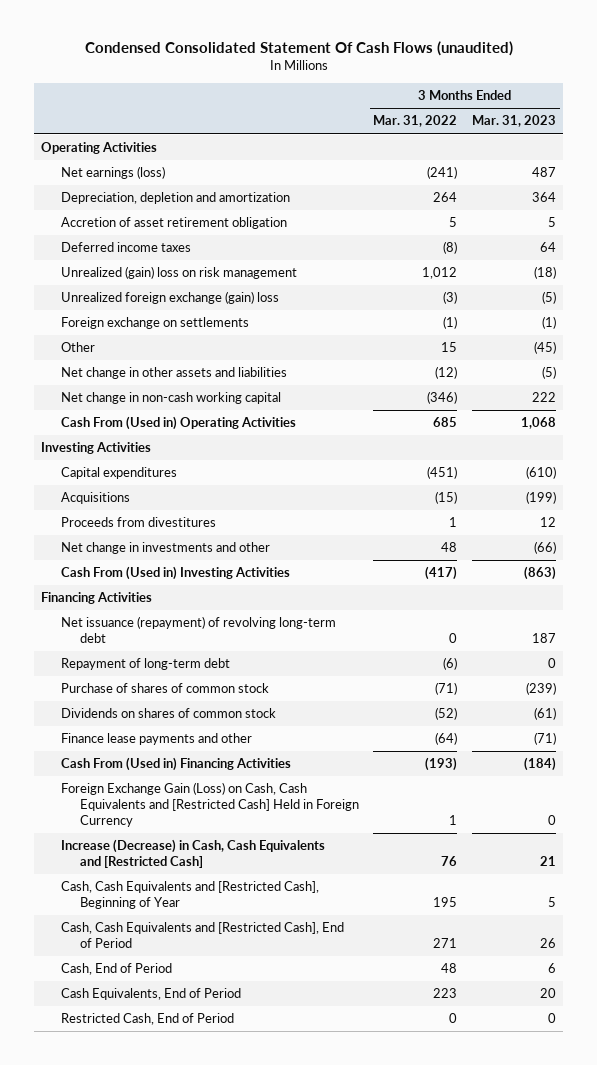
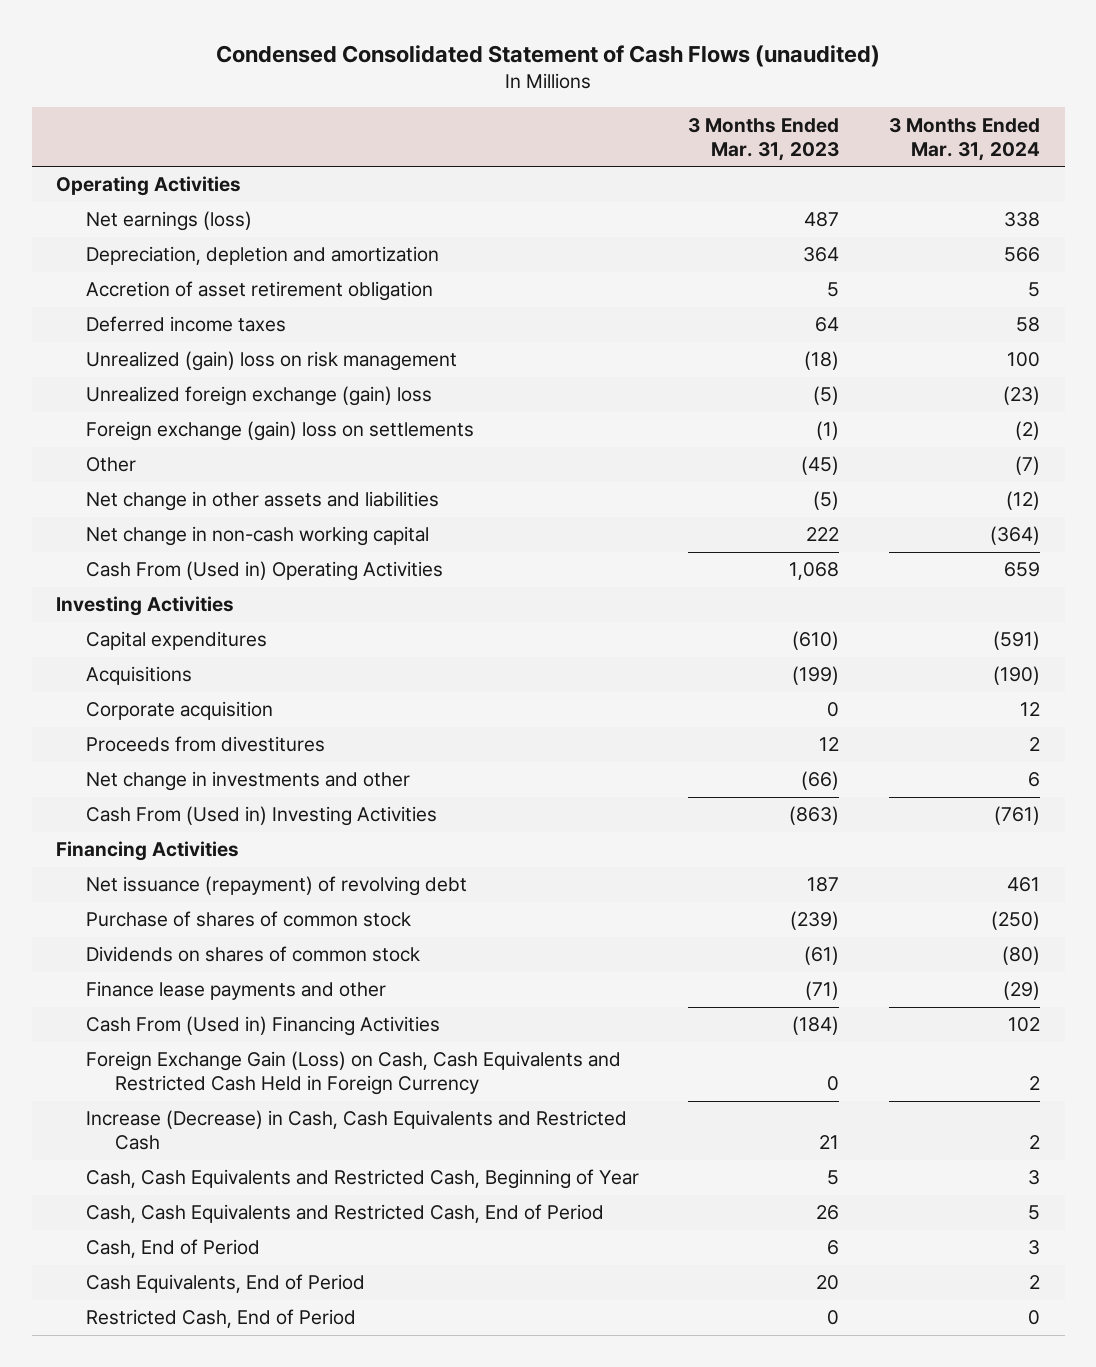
[84,41,513,57] Condensed Consolidated Statement Of Cash Flows (unaudited) -> [216,44,881,67] Condensed Consolidated Statement of Cash Flows (unaudited)
[373,115,458,128] Mar. 31, 2022 -> none
none -> [888,117,1040,161] 3 Months Ended Mar. 31, 2024
[60,317,249,330] Foreign exchange on settlements -> [85,421,474,442] Foreign exchange (gain) loss on settlements
none -> [85,701,273,721] Corporate acquisition
[60,658,230,671] Repayment of long-term debt -> none
[60,616,336,643] Net issuance (repayment) of revolving long-term debt -> [85,876,467,897] Net issuance (repayment) of revolving debt
[60,782,359,827] Foreign Exchange Gain (Loss) on Cash, Cash Equivalents and [Restricted Cash] Held in Foreign Currency -> [85,1051,621,1096] Foreign Exchange Gain (Loss) on Cash, Cash Equivalents and Restricted Cash Held in Foreign Currency
[60,839,325,868] Increase (Decrease) in Cash, Cash Equivalents and [Restricted Cash] -> [85,1110,627,1151] Increase (Decrease) in Cash, Cash Equivalents and Restricted Cash
[60,881,319,909] Cash, Cash Equivalents and [Restricted Cash], Beginning of Year -> [85,1169,639,1190] Cash, Cash Equivalents and Restricted Cash, Beginning of Year
[60,922,344,948] Cash, Cash Equivalents and [Restricted Cash], End of Period -> [85,1204,604,1224] Cash, Cash Equivalents and Restricted Cash, End of Period

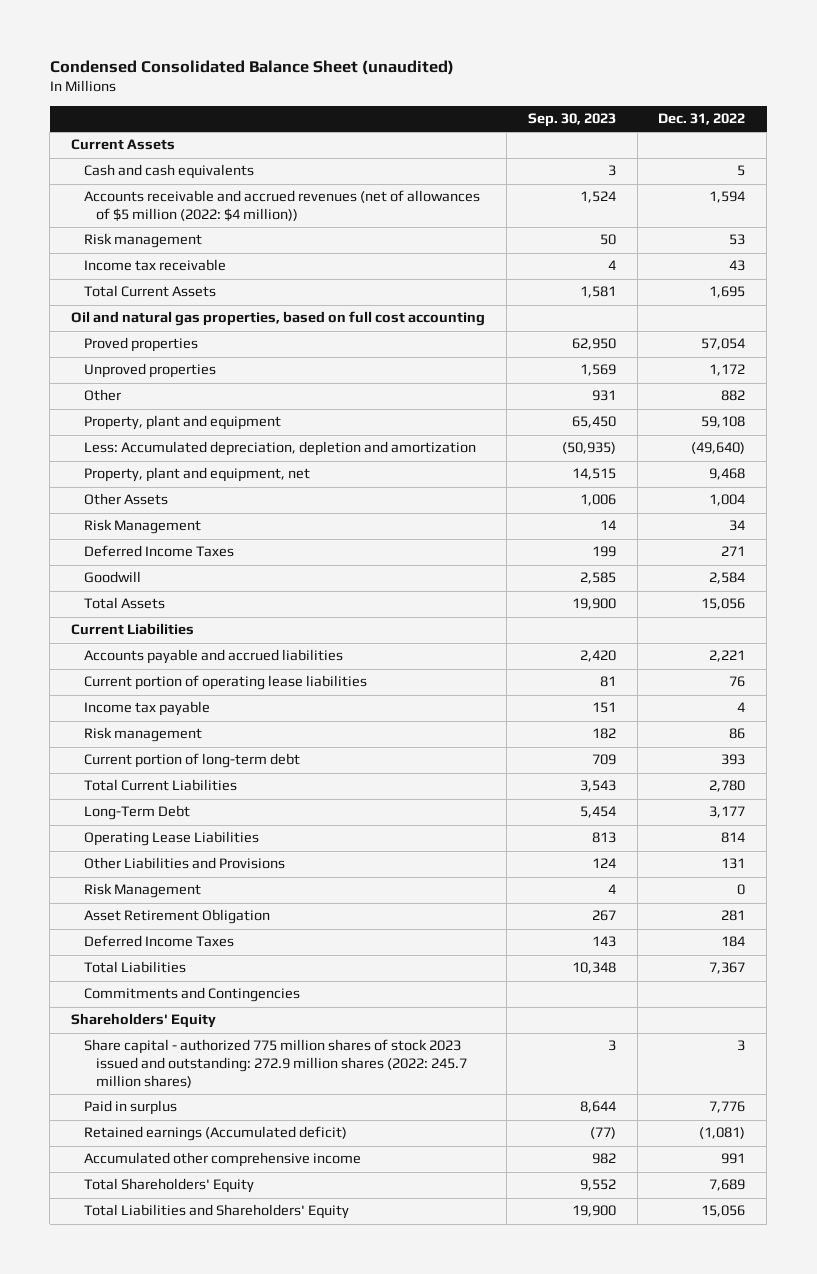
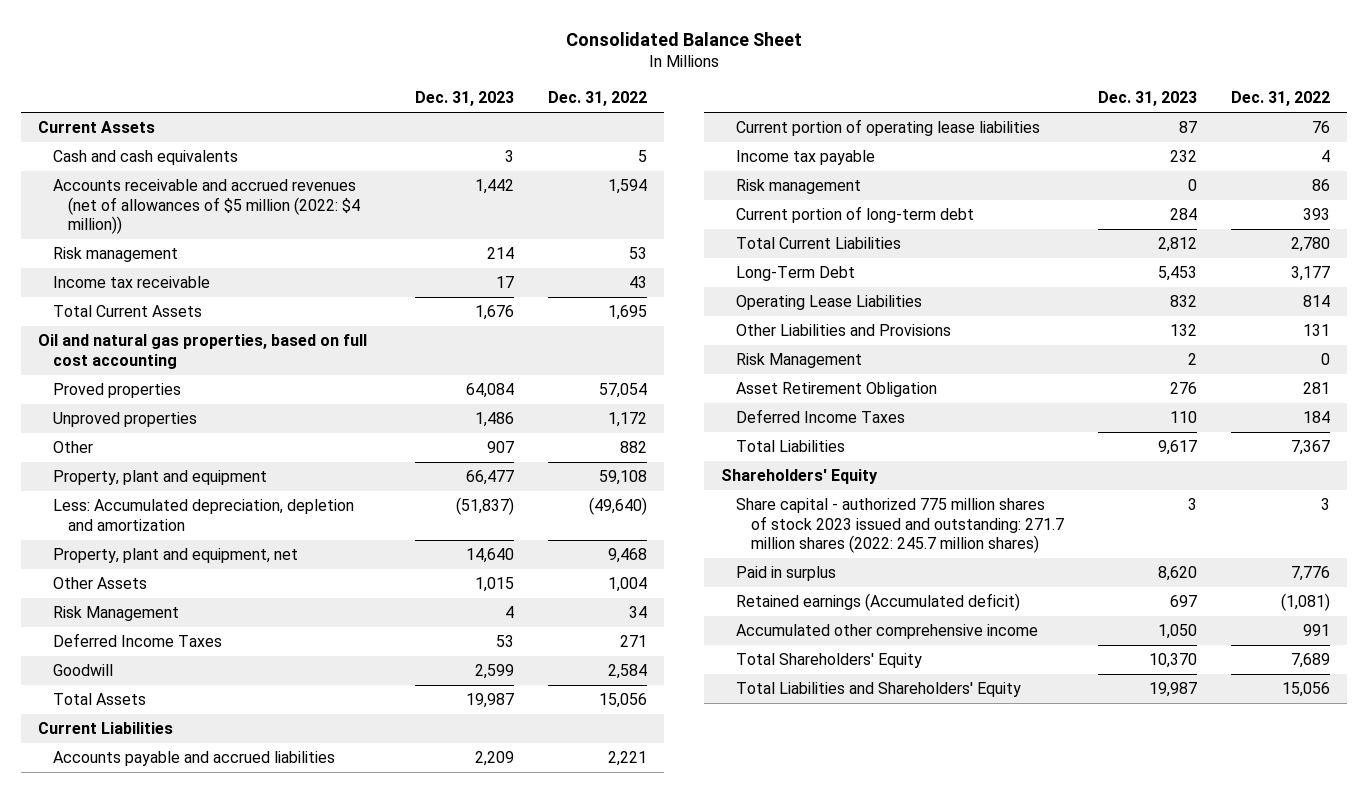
[49,60,454,76] Condensed Consolidated Balance Sheet (unaudited) -> [566,31,803,46] Consolidated Balance Sheet
[527,113,616,128] Sep. 30, 2023 -> none
none -> [415,91,515,107] Dec. 31, 2023
[83,987,300,1003] Commitments and Contingencies -> none
[83,1039,468,1088] Share capital - authorized 775 million shares of stock 2023 issued and outstanding: 272.9 million shares (2022: 245.7 million shares) -> [736,498,1065,554] Share capital - authorized 775 million shares of stock 2023 issued and outstanding: 271.7 million shares (2022: 245.7 million shares)

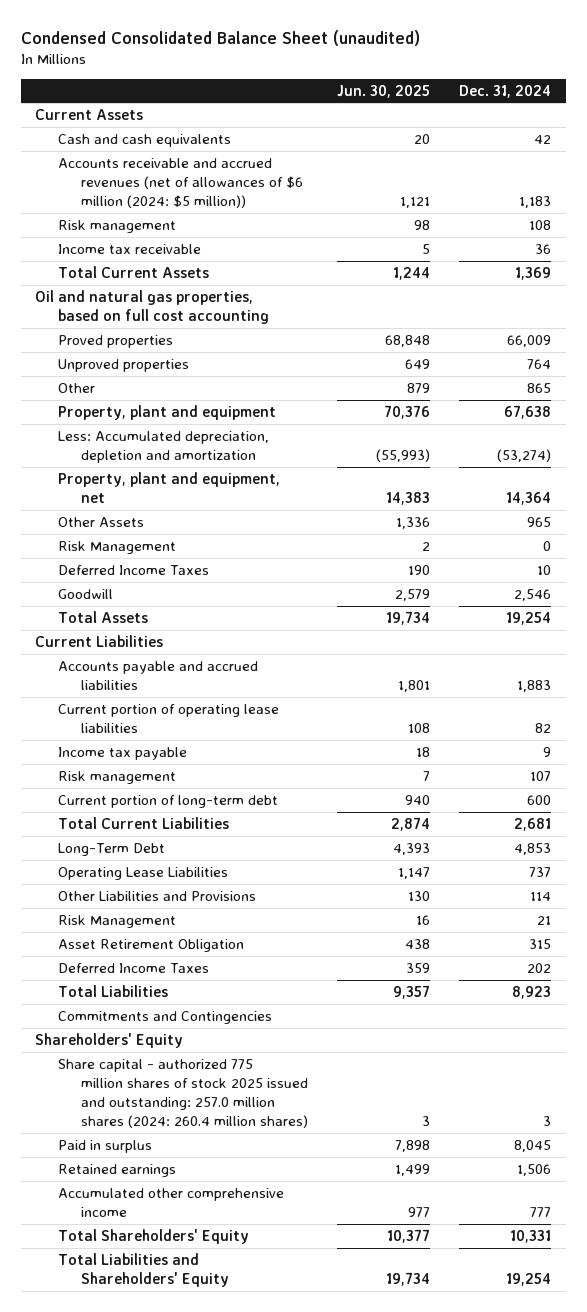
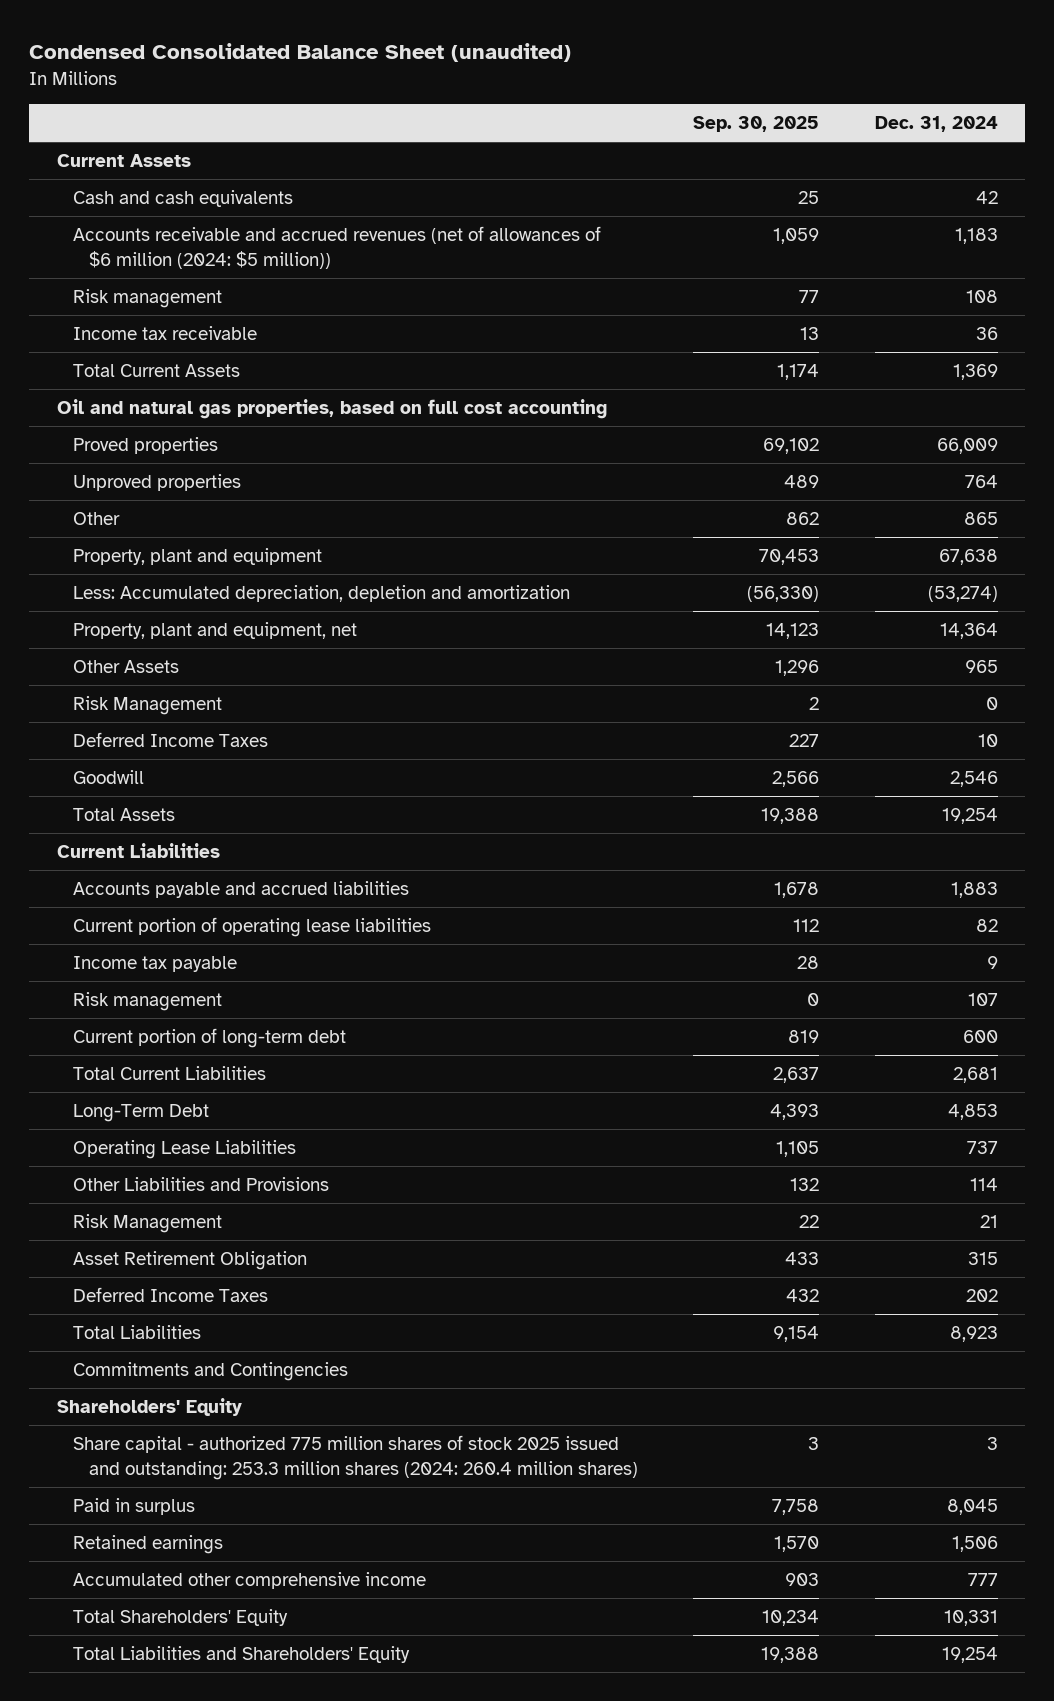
[337,84,431,98] Jun. 30, 2025 -> none
none -> [693,116,820,133] Sep. 30, 2025
[58,1058,308,1129] Share capital - authorized 775 million shares of stock 2025 issued and outstanding: 257.0 million shares (2024: 260.4 million shares) -> [72,1435,638,1480] Share capital - authorized 775 million shares of stock 2025 issued and outstanding: 253.3 million shares (2024: 260.4 million shares)

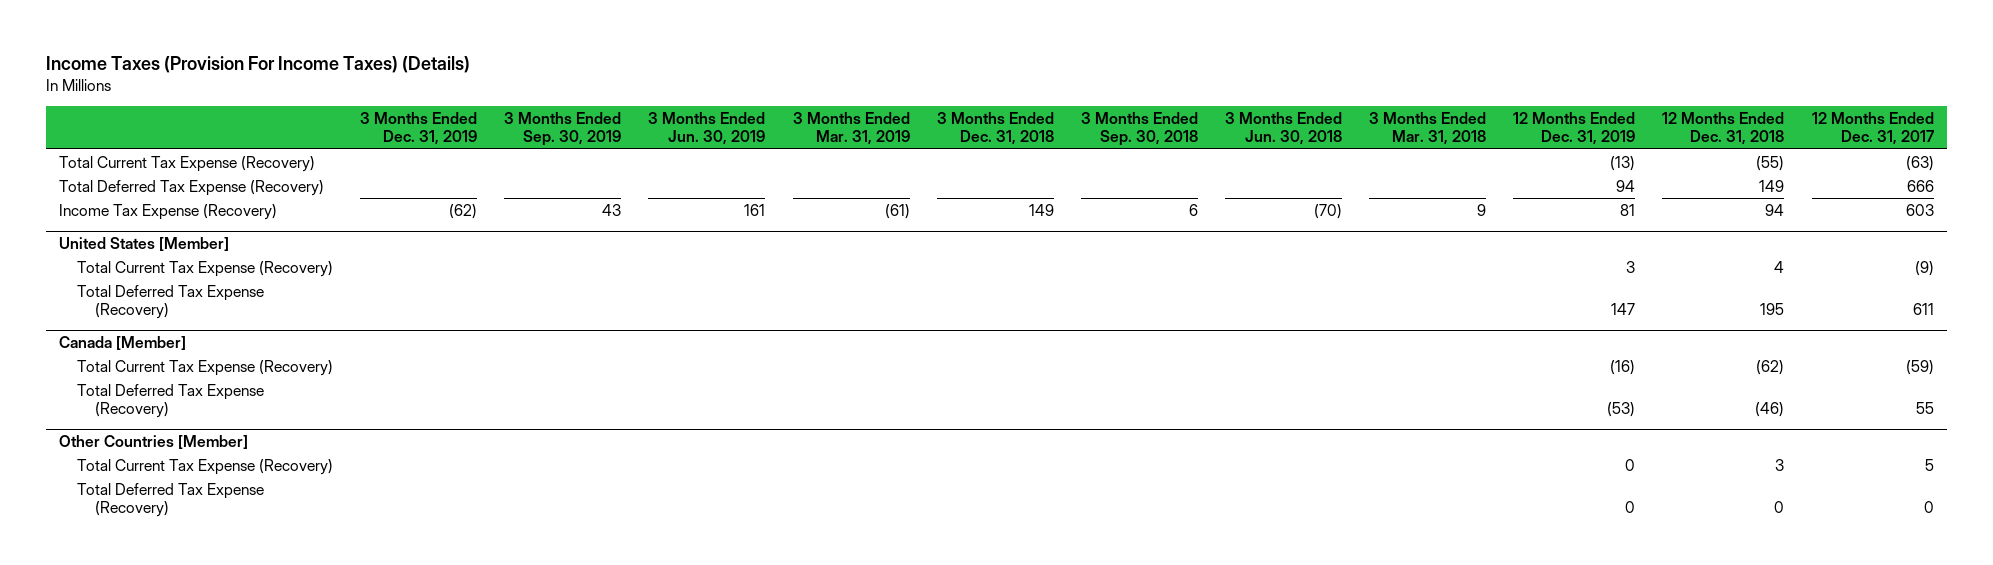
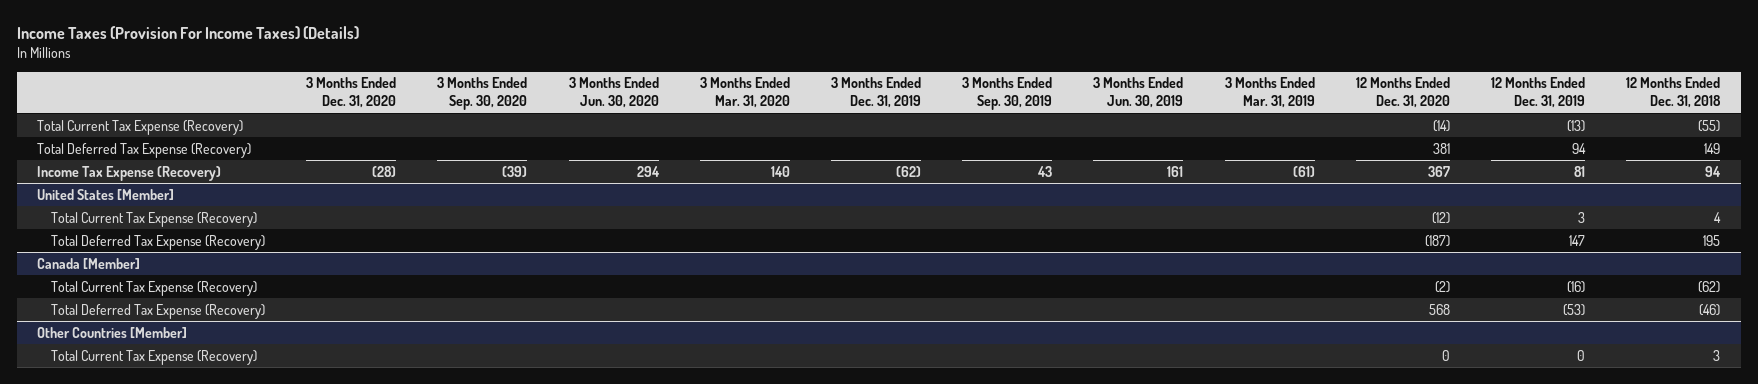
[936,112,1054,146] 3 Months Ended Dec. 31, 2018 -> none
[1080,112,1198,147] 3 Months Ended Sep. 30, 2018 -> none
[1224,112,1342,146] 3 Months Ended Jun. 30, 2018 -> none
[1369,112,1487,146] 3 Months Ended Mar. 31, 2018 -> none
[1811,112,1934,146] 12 Months Ended Dec. 31, 2017 -> none
none -> [306,77,397,109] 3 Months Ended Dec. 31, 2020
none -> [437,77,528,111] 3 Months Ended Sep. 30, 2020
none -> [568,77,659,109] 3 Months Ended Jun. 30, 2020
none -> [699,77,790,109] 3 Months Ended Mar. 31, 2020
none -> [1355,77,1450,109] 12 Months Ended Dec. 31, 2020
[76,482,264,517] Total Deferred Tax Expense (Recovery) -> none

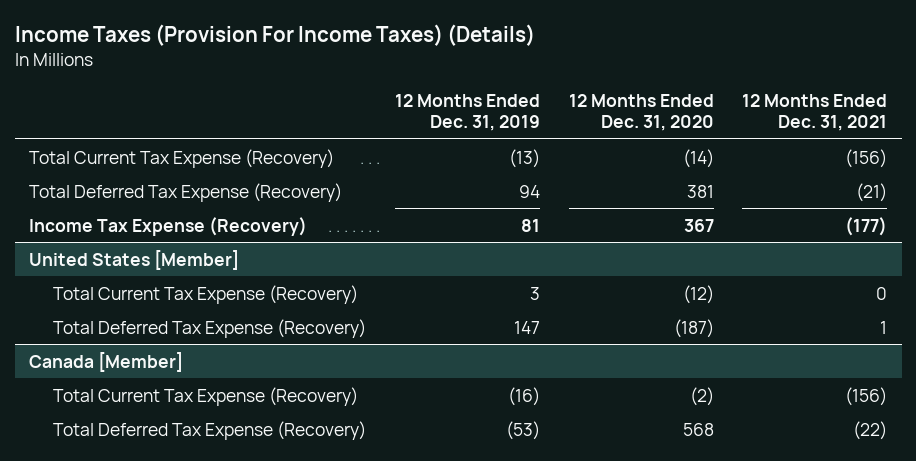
[306,77,397,109] 3 Months Ended Dec. 31, 2020 -> none
[437,77,528,111] 3 Months Ended Sep. 30, 2020 -> none
[568,77,659,109] 3 Months Ended Jun. 30, 2020 -> none
[699,77,790,109] 3 Months Ended Mar. 31, 2020 -> none
[831,77,922,109] 3 Months Ended Dec. 31, 2019 -> none
[962,77,1053,111] 3 Months Ended Sep. 30, 2019 -> none
[1093,77,1184,109] 3 Months Ended Jun. 30, 2019 -> none
[1224,77,1315,109] 3 Months Ended Mar. 31, 2019 -> none
[1626,77,1722,109] 12 Months Ended Dec. 31, 2018 -> none
none -> [742,94,888,132] 12 Months Ended Dec. 31, 2021
[37,326,188,338] Other Countries [Member] -> none
[51,349,258,365] Total Current Tax Expense (Recovery) -> none

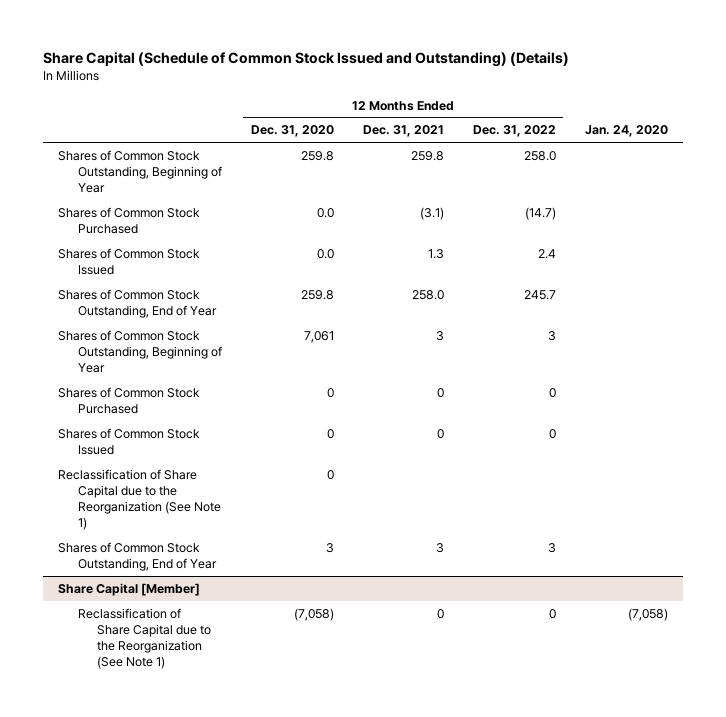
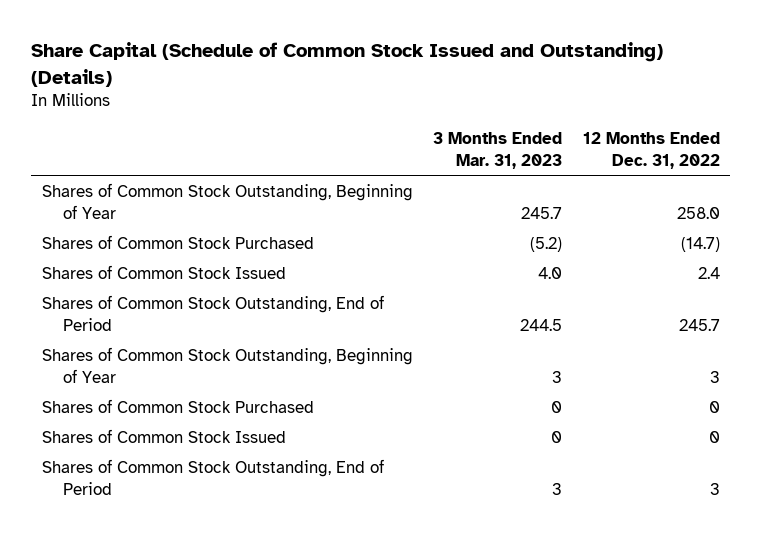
[250,125,334,138] Dec. 31, 2020 -> none
[362,125,444,138] Dec. 31, 2021 -> none
[585,125,669,138] Jan. 24, 2020 -> none
none -> [433,132,563,170] 3 Months Ended Mar. 31, 2023
[57,288,217,318] Shares of Common Stock Outstanding, End of Year -> [41,294,384,331] Shares of Common Stock Outstanding, End of Period
[57,468,221,531] Reclassification of Share Capital due to the Reorganization (See Note 1) -> none
[57,582,200,596] Share Capital [Member] -> none
[77,607,212,670] Reclassification of Share Capital due to the Reorganization (See Note 1) -> none
[57,541,217,571] Shares of Common Stock Outstanding, End of Year -> [41,458,384,495] Shares of Common Stock Outstanding, End of Period

